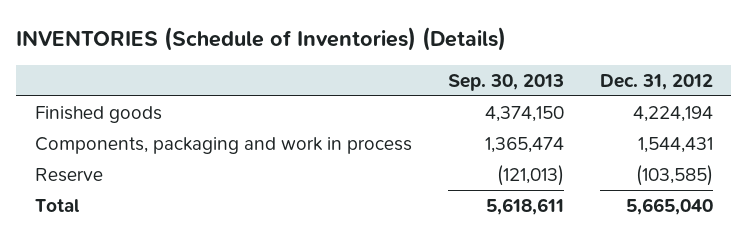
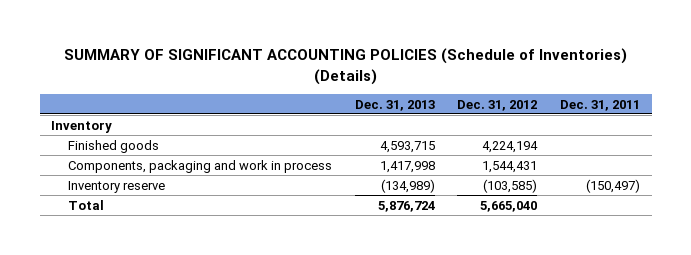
[16,26,507,51] INVENTORIES (Schedule of Inventories) (Details) -> [63,48,627,85] SUMMARY OF SIGNIFICANT ACCOUNTING POLICIES (Schedule of Inventories) (Details)
[447,73,564,91] Sep. 30, 2013 -> none
none -> [354,99,435,111] Dec. 31, 2013
none -> [560,99,641,111] Dec. 31, 2011
none -> [51,120,113,133] Inventory
[34,168,103,183] Reserve -> [67,180,165,193] Inventory reserve

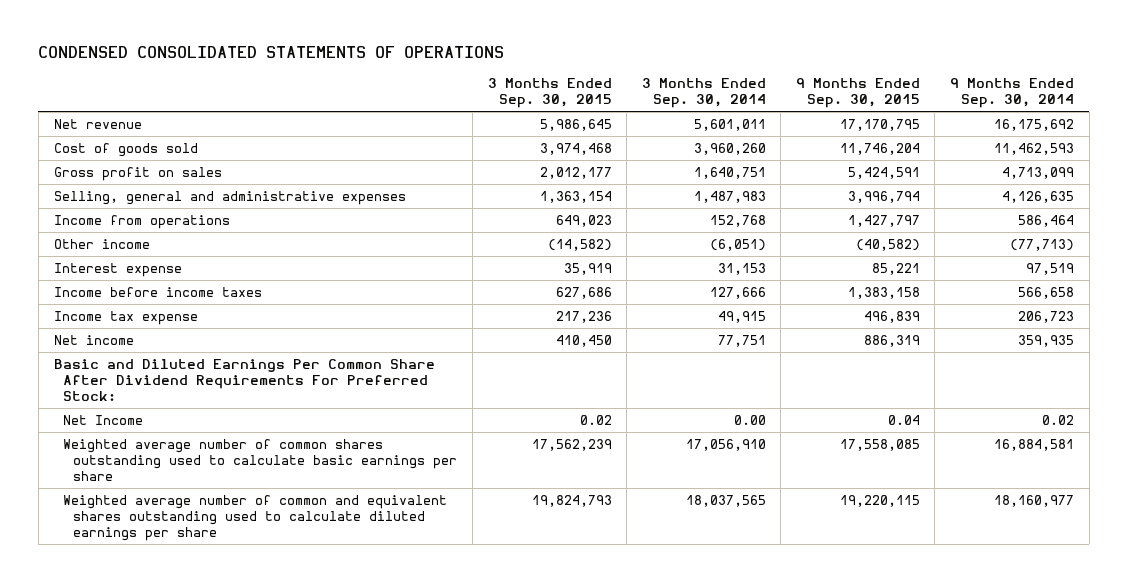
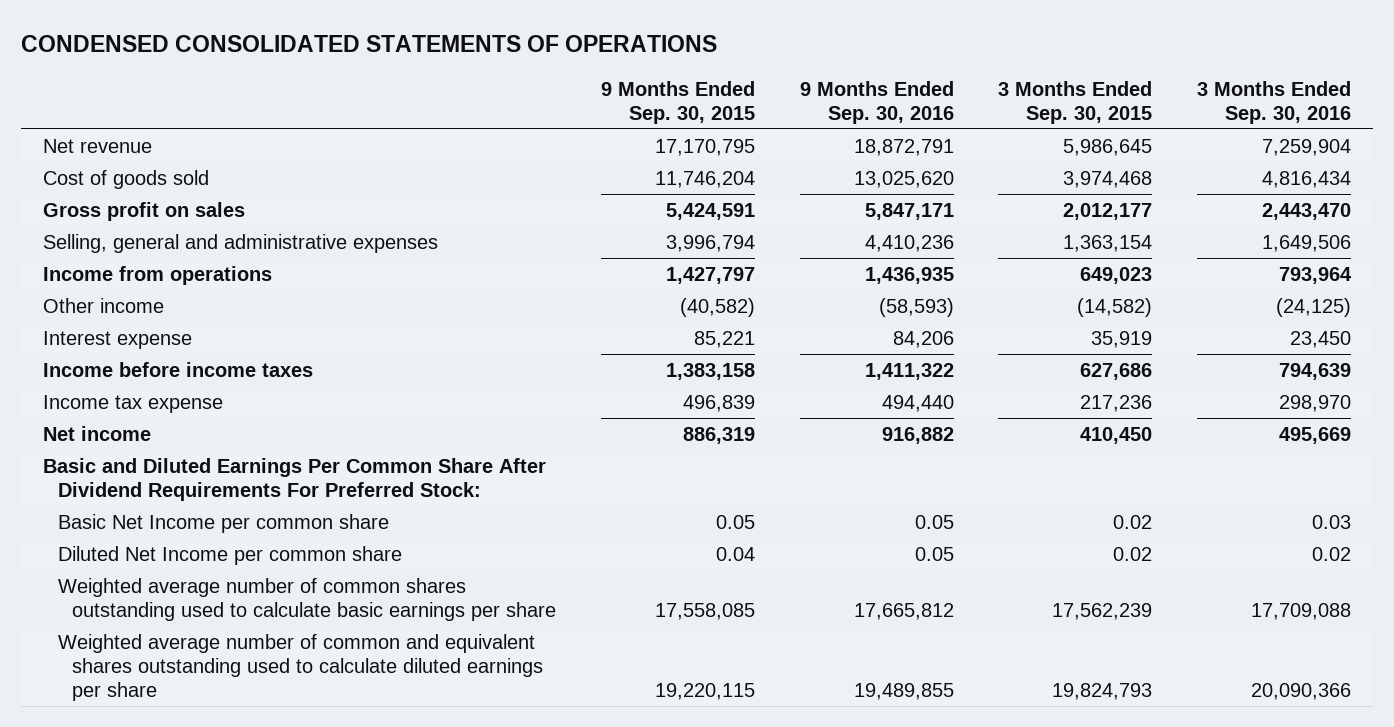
[641,78,766,109] 3 Months Ended Sep. 30, 2014 -> none
[949,78,1074,109] 9 Months Ended Sep. 30, 2014 -> none
none -> [799,80,954,124] 9 Months Ended Sep. 30, 2016
none -> [1196,80,1351,124] 3 Months Ended Sep. 30, 2016
[63,414,144,425] Net Income -> none
none -> [57,514,389,534] Basic Net Income per common share
none -> [57,546,402,566] Diluted Net Income per common share

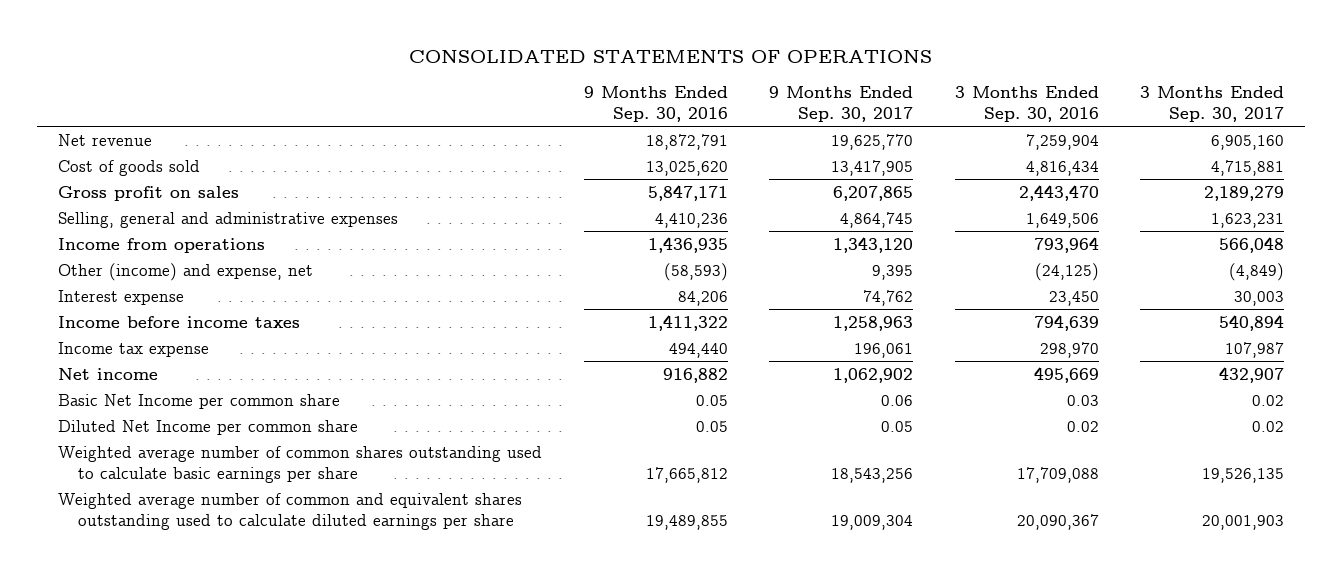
[21,35,718,53] CONDENSED CONSOLIDATED STATEMENTS OF OPERATIONS -> [409,49,933,63] CONSOLIDATED STATEMENTS OF OPERATIONS
[600,80,755,124] 9 Months Ended Sep. 30, 2015 -> none
[998,80,1153,124] 3 Months Ended Sep. 30, 2015 -> none
none -> [769,86,914,123] 9 Months Ended Sep. 30, 2017
none -> [1140,86,1285,123] 3 Months Ended Sep. 30, 2017
[43,298,165,314] Other income -> [58,262,314,281] Other (income) and expense, net
[43,458,547,502] Basic and Diluted Earnings Per Common Share After Dividend Requirements For Preferred Stock: -> none
[1250,683,1351,701] 20,090,366 -> [1016,513,1099,530] 20,090,367

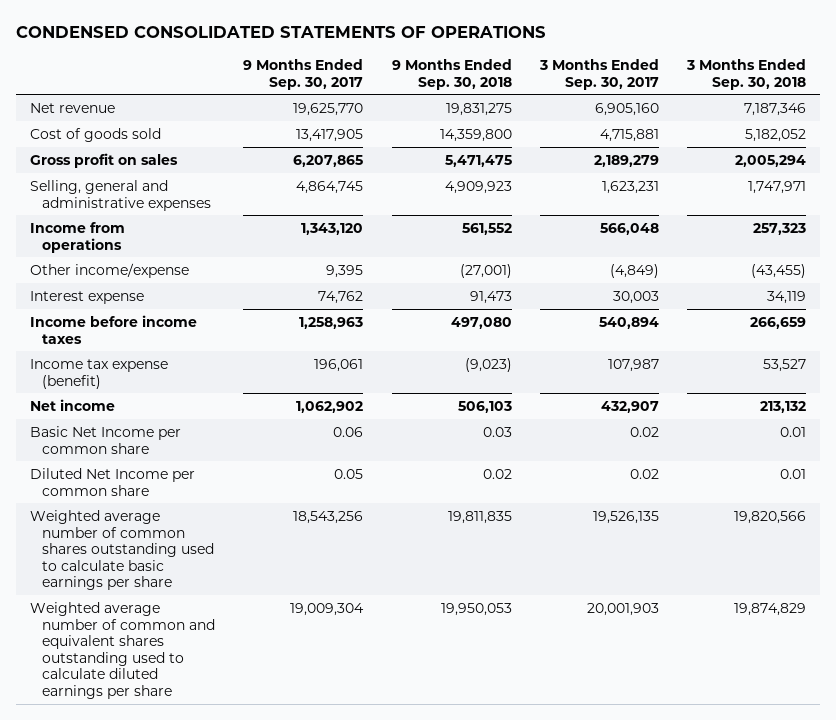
[409,49,933,63] CONSOLIDATED STATEMENTS OF OPERATIONS -> [15,25,546,38] CONDENSED CONSOLIDATED STATEMENTS OF OPERATIONS
[583,86,728,123] 9 Months Ended Sep. 30, 2016 -> none
[954,86,1099,123] 3 Months Ended Sep. 30, 2016 -> none
none -> [391,58,512,90] 9 Months Ended Sep. 30, 2018
none -> [686,58,807,90] 3 Months Ended Sep. 30, 2018
[58,262,314,281] Other (income) and expense, net -> [29,262,189,278] Other income/expense
[58,341,210,357] Income tax expense -> [29,358,168,389] Income tax expense (benefit)

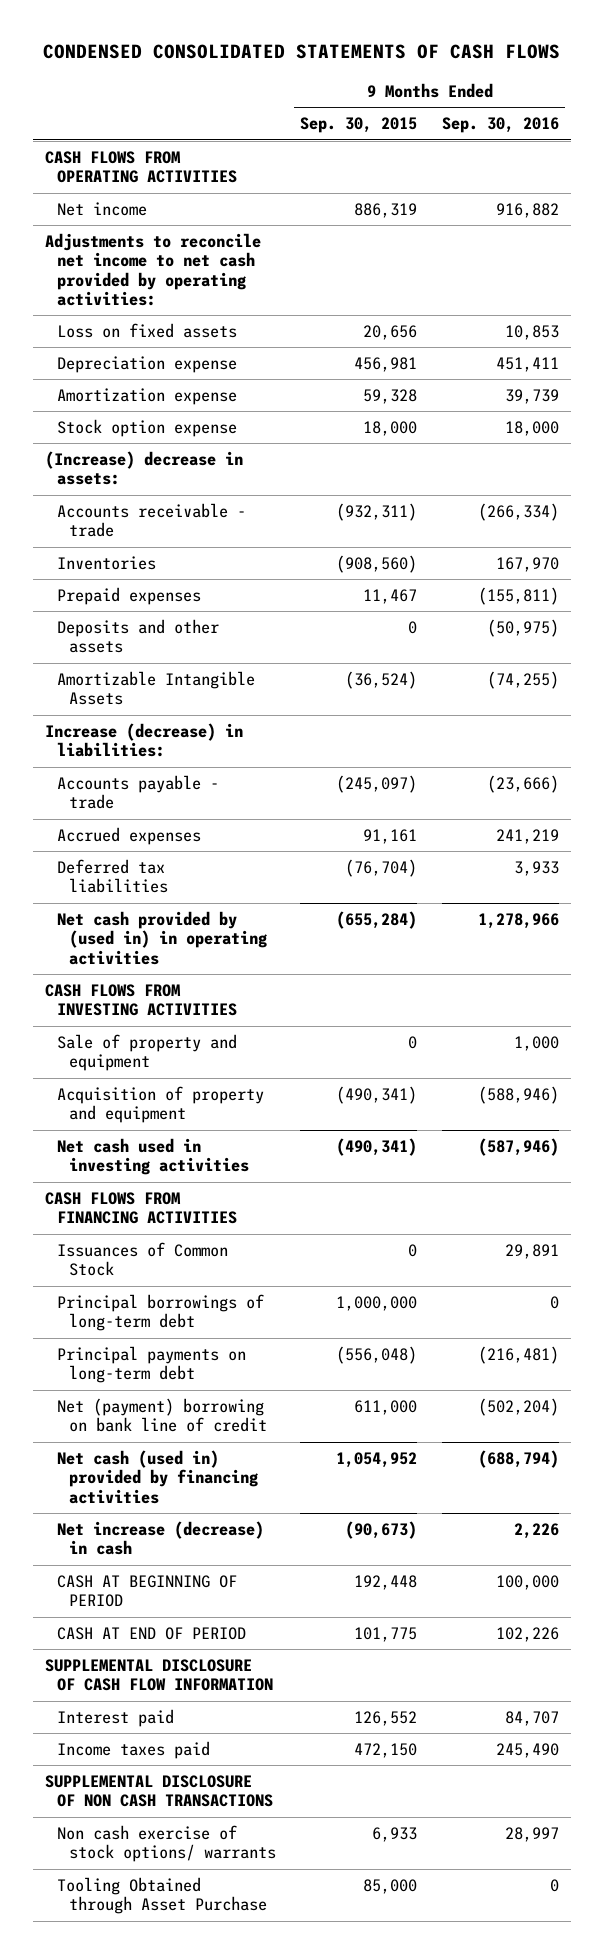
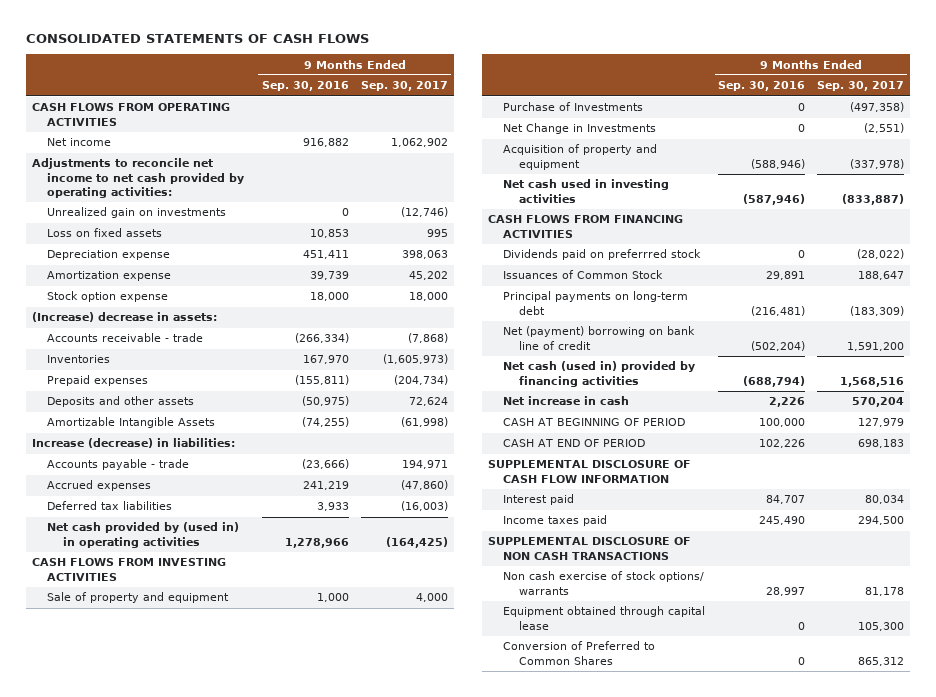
[43,44,561,60] CONDENSED CONSOLIDATED STATEMENTS OF CASH FLOWS -> [25,34,369,44] CONSOLIDATED STATEMENTS OF CASH FLOWS
[300,117,418,134] Sep. 30, 2015 -> none
none -> [360,81,448,92] Sep. 30, 2017
none -> [47,207,227,219] Unrealized gain on investments
none -> [503,102,644,112] Purchase of Investments
none -> [503,123,657,135] Net Change in Investments
none -> [503,249,702,261] Dividends paid on preferrred stock
[56,1293,264,1332] Principal borrowings of long-term debt -> none
[56,1520,264,1556] Net increase (decrease) in cash -> [503,396,630,406] Net increase in cash
[56,1876,267,1915] Tooling Obtained through Asset Purchase -> none
none -> [503,606,706,630] Equipment obtained through capital lease
none -> [503,641,656,665] Conversion of Preferred to Common Shares

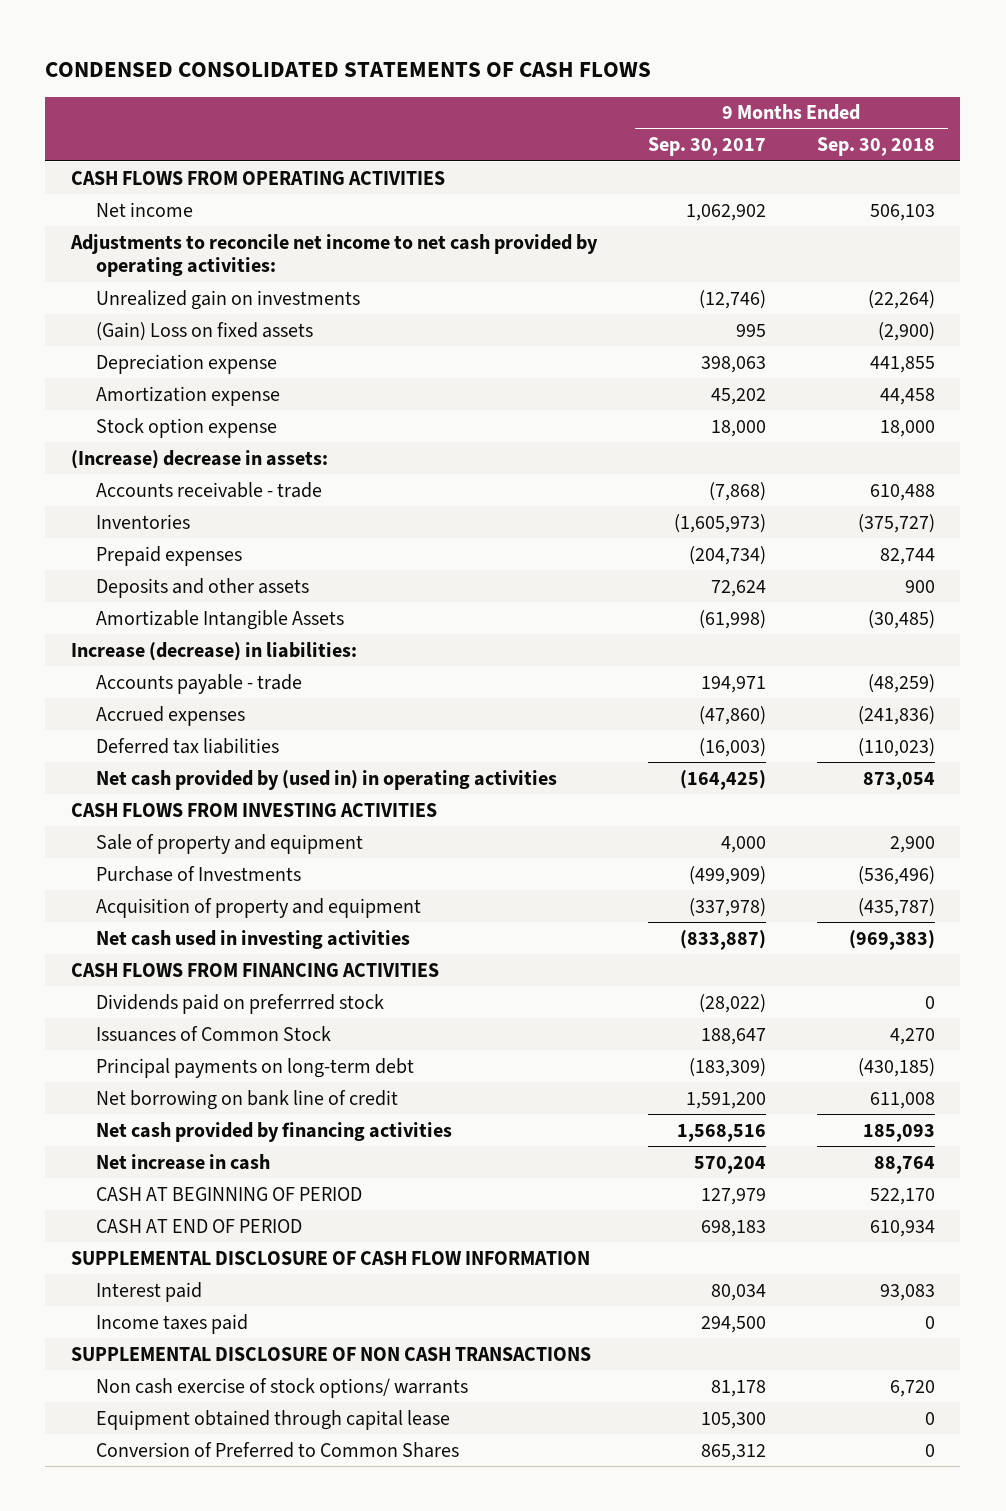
[25,34,369,44] CONSOLIDATED STATEMENTS OF CASH FLOWS -> [45,61,652,77] CONDENSED CONSOLIDATED STATEMENTS OF CASH FLOWS
[261,81,349,92] Sep. 30, 2016 -> none
none -> [816,137,935,157] Sep. 30, 2018
[47,228,163,238] Loss on fixed assets -> [95,321,313,341] (Gain) Loss on fixed assets
[503,123,657,135] Net Change in Investments -> none
[849,102,904,113] (497,358) -> [688,865,766,885] (499,909)
[503,326,696,350] Net (payment) borrowing on bank line of credit -> [95,1089,398,1110] Net borrowing on bank line of credit
[503,361,696,387] Net cash (used in) provided by financing activities -> [95,1121,452,1142] Net cash provided by financing activities

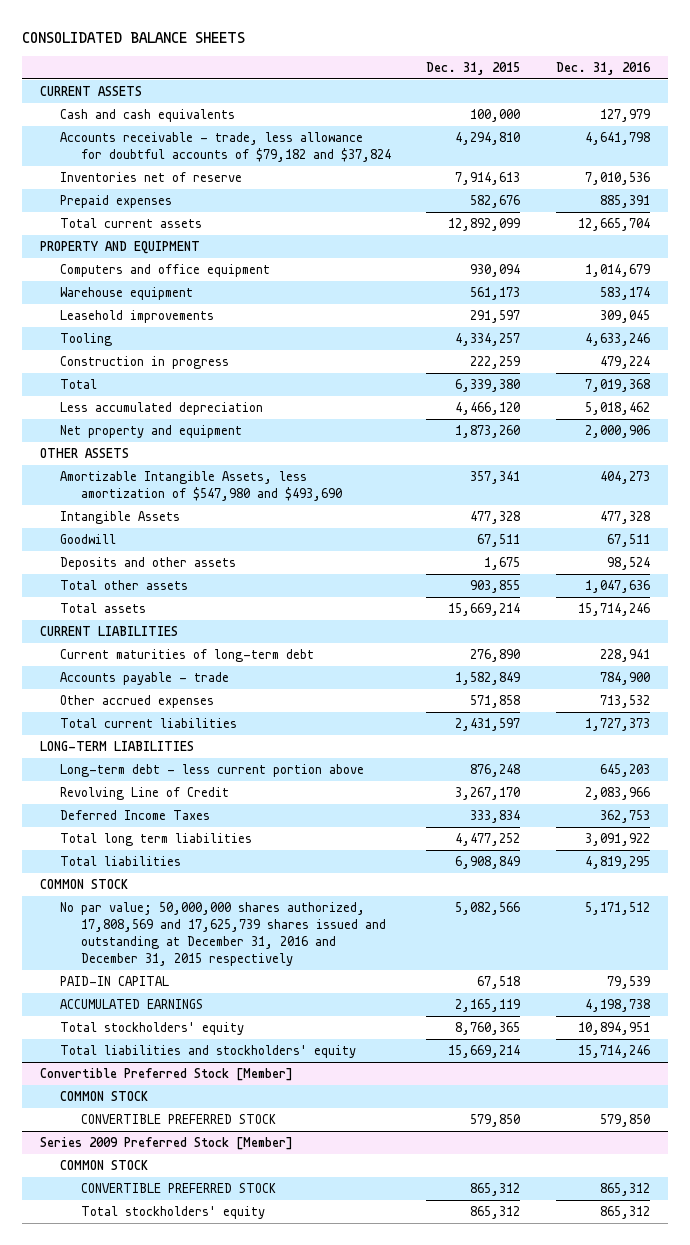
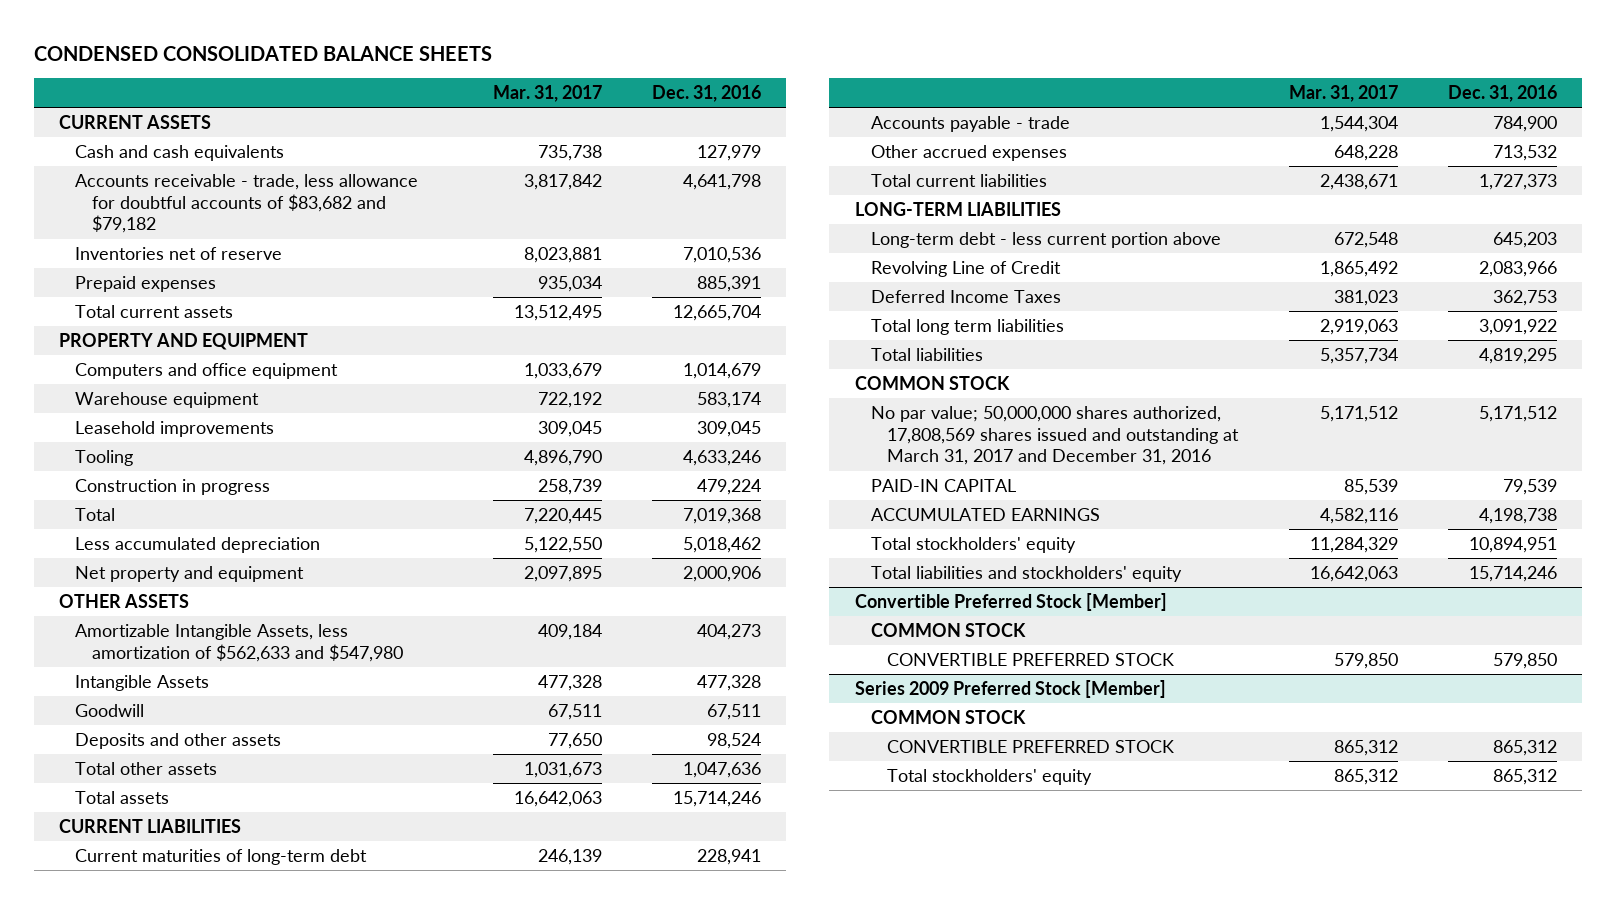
[22,31,246,43] CONSOLIDATED BALANCE SHEETS -> [33,45,492,61] CONDENSED CONSOLIDATED BALANCE SHEETS
[426,61,521,75] Dec. 31, 2015 -> none
none -> [492,84,602,102] Mar. 31, 2017
[60,132,391,162] Accounts receivable - trade, less allowance for doubtful accounts of $79,182 and $37,824 -> [75,173,419,234] Accounts receivable - trade, less allowance for doubtful accounts of $83,682 and $79,182
[60,471,342,501] Amortizable Intangible Assets, less amortization of $547,980 and $493,690 -> [75,623,403,662] Amortizable Intangible Assets, less amortization of $562,633 and $547,980
[60,902,386,966] No par value; 50,000,000 shares authorized, 17,808,569 and 17,625,739 shares issued and outstanding at December 31, 2016 and December 31, 2015 respectively -> [870,405,1240,466] No par value; 50,000,000 shares authorized, 17,808,569 shares issued and outstanding at March 31, 2017 and December 31, 2016

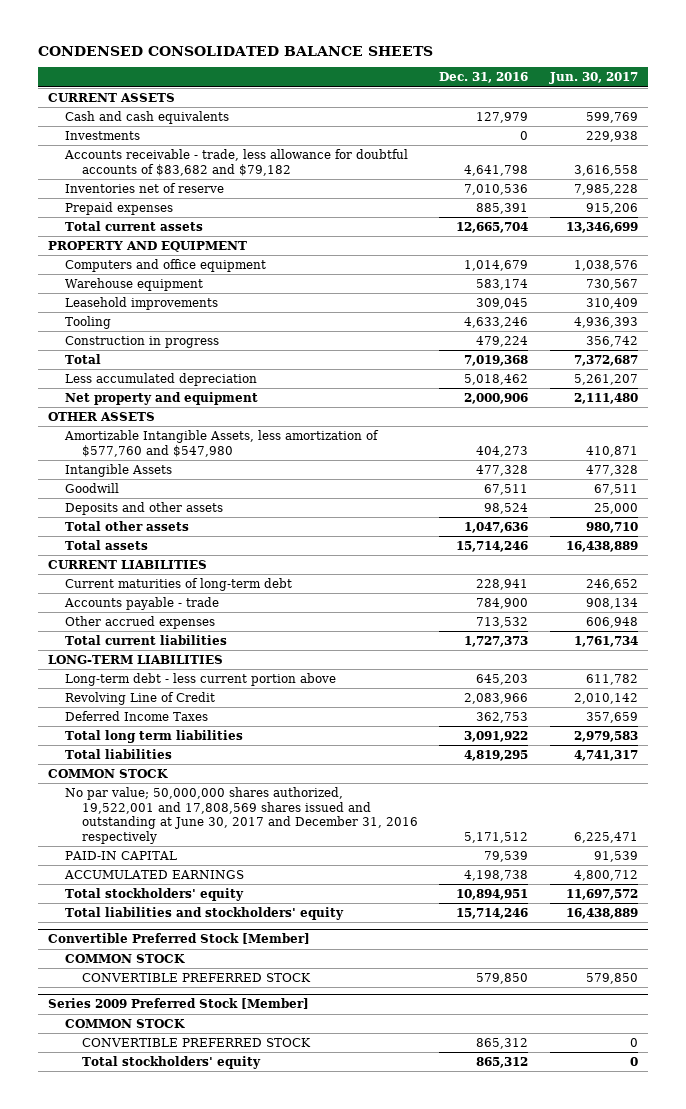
[492,84,602,102] Mar. 31, 2017 -> none
none -> [548,72,638,85] Jun. 30, 2017
none -> [65,130,141,140] Investments
[75,623,403,662] Amortizable Intangible Assets, less amortization of $562,633 and $547,980 -> [64,429,380,457] Amortizable Intangible Assets, less amortization of $577,760 and $547,980
[870,405,1240,466] No par value; 50,000,000 shares authorized, 17,808,569 shares issued and outstanding at March 31, 2017 and December 31, 2016 -> [65,786,419,844] No par value; 50,000,000 shares authorized, 19,522,001 and 17,808,569 shares issued and outstanding at June 30, 2017 and December 31, 2016 respectively

